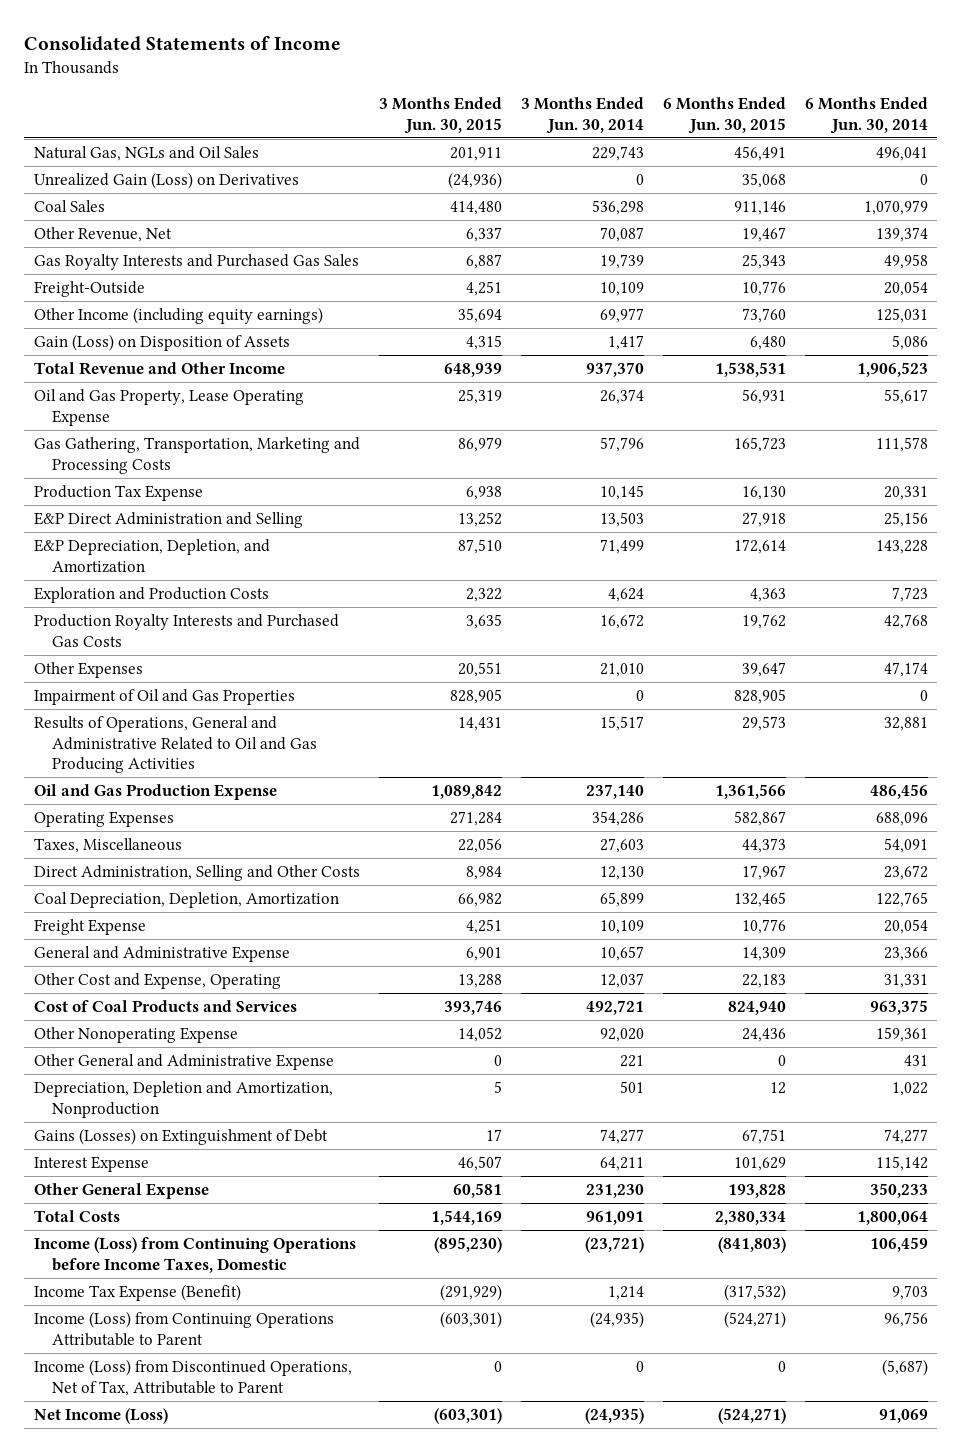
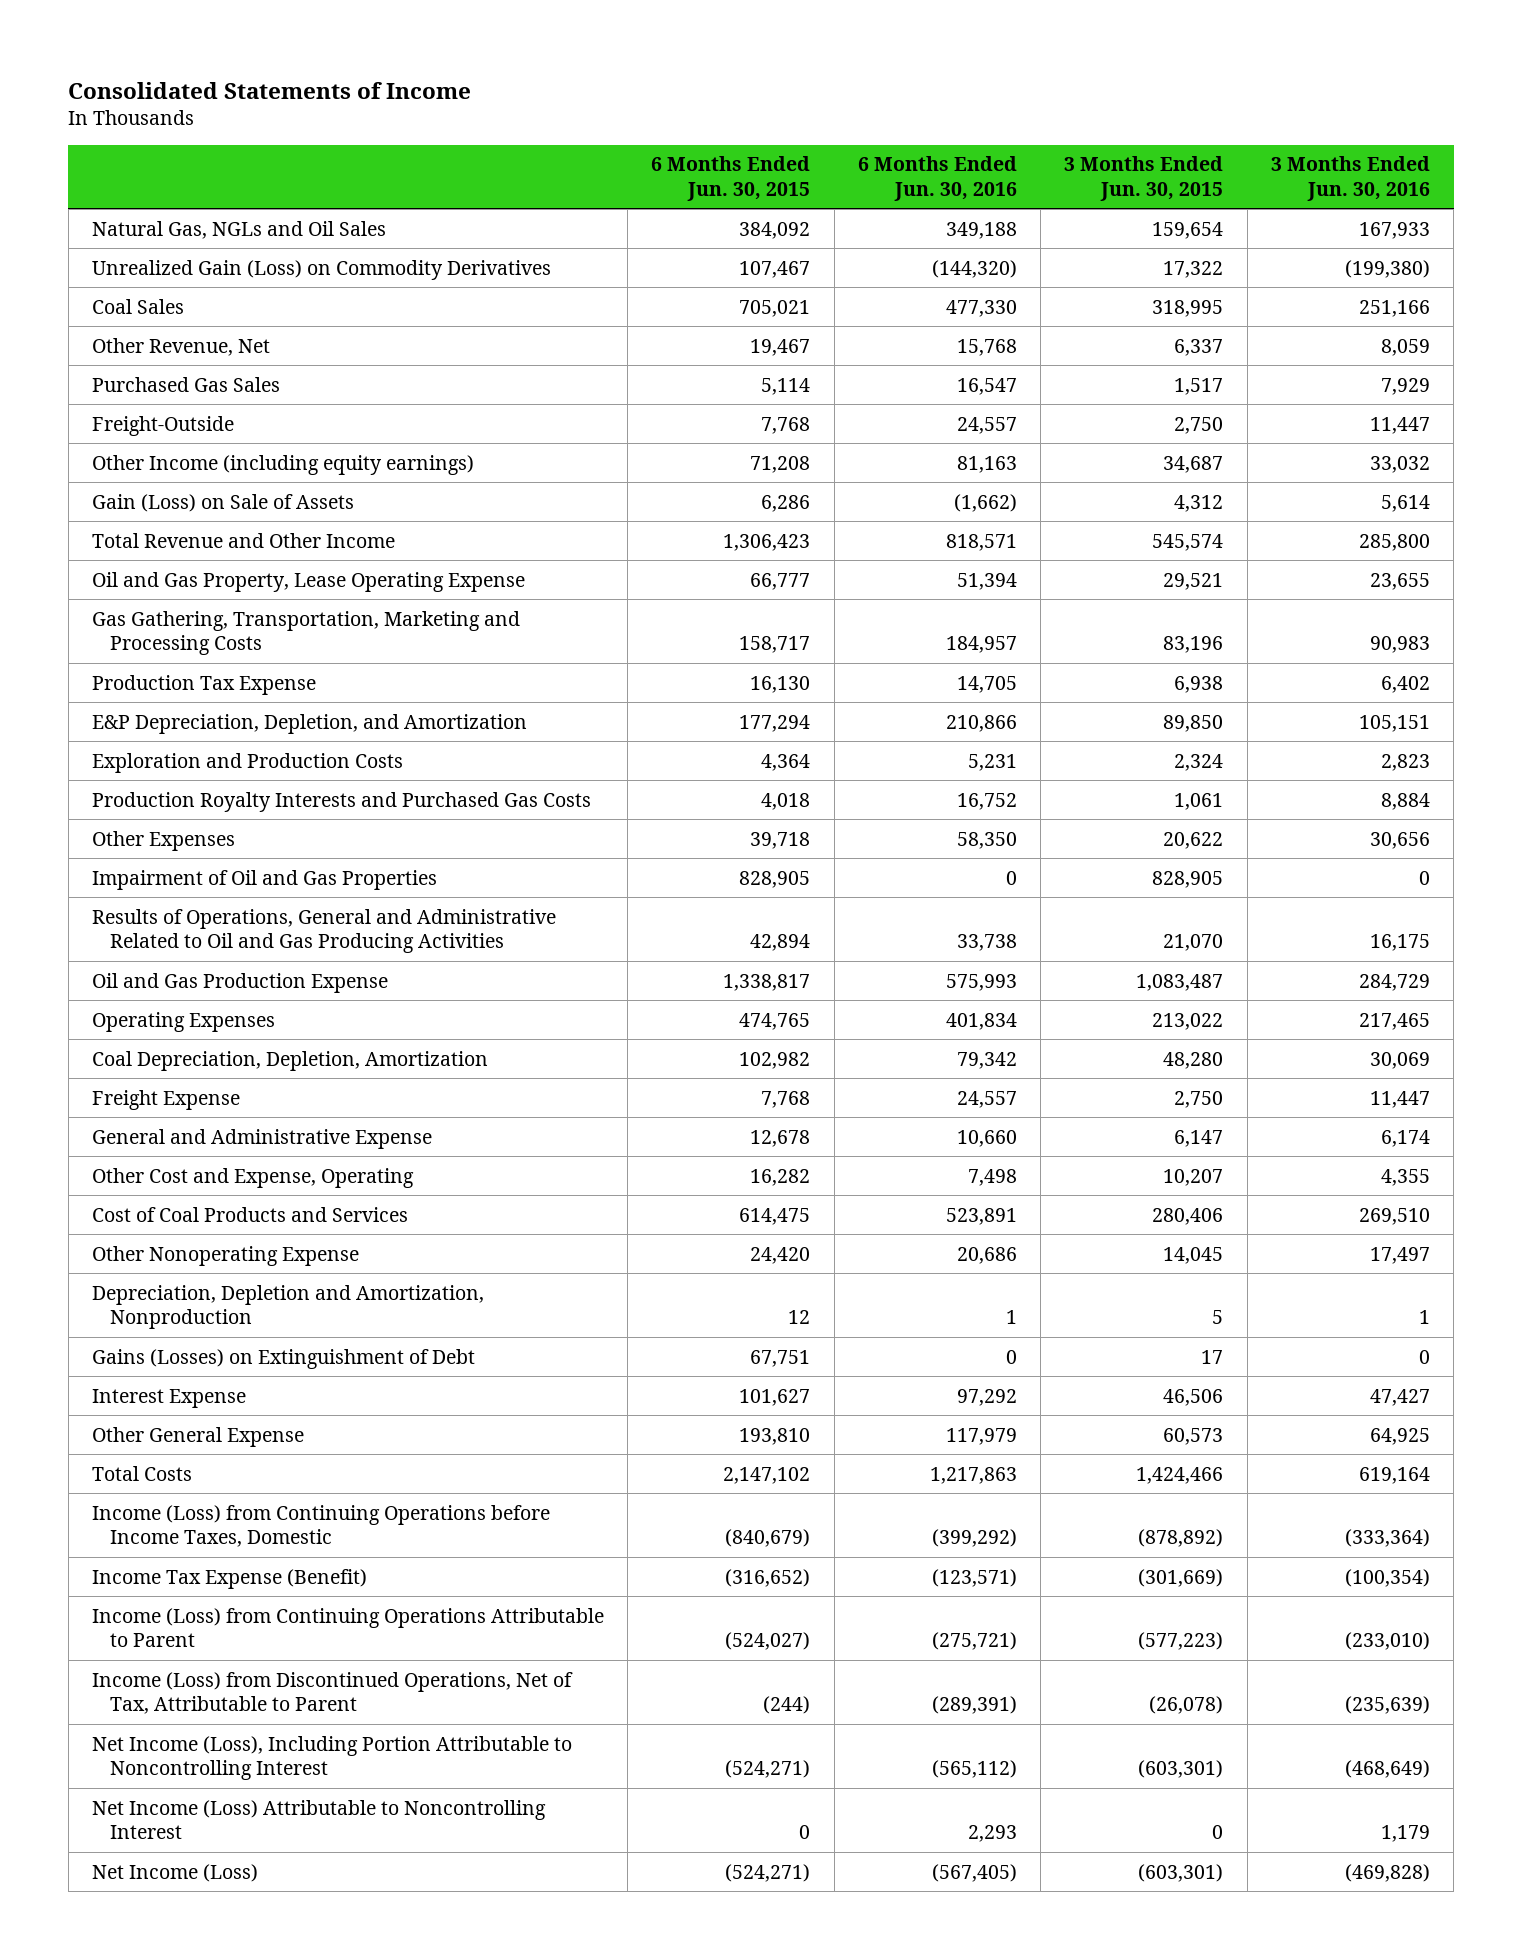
[520,97,644,134] 3 Months Ended Jun. 30, 2014 -> none
[804,97,928,134] 6 Months Ended Jun. 30, 2014 -> none
none -> [857,156,1017,201] 6 Months Ended Jun. 30, 2016
none -> [1270,156,1430,201] 3 Months Ended Jun. 30, 2016
[449,147,502,162] 201,911 -> [1152,221,1224,239] 159,654
[733,146,786,162] 456,491 -> [739,221,811,239] 384,092
[33,172,299,190] Unrealized Gain (Loss) on Derivatives -> [91,259,551,280] Unrealized Gain (Loss) on Commodity Derivatives
[447,172,502,190] (24,936) -> [1163,260,1224,278] 17,322
[741,173,786,189] 35,068 -> [739,260,811,278] 107,467
[449,201,502,216] 414,480 -> [1152,299,1224,317] 318,995
[733,201,786,216] 911,146 -> [739,299,811,317] 705,021
[33,254,359,271] Gas Royalty Interests and Purchased Gas Sales -> [91,376,280,392] Purchased Gas Sales
[465,254,502,270] 6,887 -> [1174,377,1224,395] 1,517
[741,254,786,270] 25,343 -> [761,377,811,395] 5,114
[465,281,502,297] 4,251 -> [1174,416,1224,434] 2,750
[741,281,786,297] 10,776 -> [761,416,811,434] 7,768
[457,308,502,324] 35,694 -> [1163,455,1224,473] 34,687
[741,308,786,324] 73,760 -> [750,455,811,473] 71,208
[33,334,290,352] Gain (Loss) on Disposition of Assets -> [91,493,354,512] Gain (Loss) on Sale of Assets
[465,335,502,351] 4,315 -> [1174,494,1224,512] 4,312
[749,336,786,351] 6,480 -> [761,494,811,512] 6,286
[443,363,502,378] 648,939 -> [1152,533,1224,551] 545,574
[714,362,786,378] 1,538,531 -> [723,533,811,551] 1,306,423
[457,389,502,405] 25,319 -> [1163,572,1224,590] 29,521
[741,389,786,405] 56,931 -> [750,572,811,590] 66,777
[457,437,502,453] 86,979 -> [1163,636,1224,654] 83,196
[733,437,786,453] 165,723 -> [739,636,811,654] 158,717
[33,512,303,529] E&P Direct Administration and Selling -> none
[457,539,502,555] 87,510 -> [1163,714,1224,732] 89,850
[733,539,786,555] 172,614 -> [739,714,811,732] 177,294
[465,588,502,603] 2,322 -> [1174,753,1224,771] 2,324
[749,588,786,603] 4,363 -> [761,753,811,771] 4,364
[465,614,502,630] 3,635 -> [1174,792,1224,810] 1,061
[741,614,786,630] 19,762 -> [761,792,811,810] 4,018
[457,662,502,678] 20,551 -> [1163,831,1224,849] 20,622
[741,662,786,678] 39,647 -> [750,831,811,849] 39,718
[33,838,182,854] Taxes, Miscellaneous -> none
[33,865,360,882] Direct Administration, Selling and Other Costs -> none
[33,1054,334,1071] Other General and Administrative Expense -> none
[457,717,502,732] 14,431 -> [1163,934,1224,952] 21,070
[741,716,786,732] 29,573 -> [750,934,811,952] 42,894
[430,785,502,800] 1,089,842 -> [1136,973,1224,991] 1,083,487
[714,784,786,800] 1,361,566 -> [723,973,811,991] 1,338,817
[449,811,502,827] 271,284 -> [1152,1012,1224,1030] 213,022
[733,811,786,827] 582,867 -> [739,1012,811,1030] 474,765
[457,893,502,908] 66,982 -> [1163,1051,1224,1069] 48,280
[733,892,786,908] 132,465 -> [739,1051,811,1069] 102,982
[465,919,502,935] 4,251 -> [1174,1090,1224,1108] 2,750
[741,919,786,935] 10,776 -> [761,1090,811,1108] 7,768
[465,947,502,962] 6,901 -> [1174,1129,1224,1147] 6,147
[741,947,786,962] 14,309 -> [750,1129,811,1147] 12,678
[457,974,502,989] 13,288 -> [1163,1168,1224,1186] 10,207
[741,974,786,989] 22,183 -> [750,1168,811,1186] 16,282
[443,1000,502,1016] 393,746 -> [1152,1207,1224,1225] 280,406
[727,1001,786,1016] 824,940 -> [739,1207,811,1225] 614,475
[457,1027,502,1043] 14,052 -> [1163,1246,1224,1264] 14,045
[741,1028,786,1043] 24,436 -> [750,1246,811,1264] 24,420
[457,1156,502,1172] 46,507 -> [1163,1388,1224,1406] 46,506
[733,1157,786,1172] 101,629 -> [739,1388,811,1406] 101,627
[452,1183,502,1199] 60,581 -> [1163,1427,1224,1445] 60,573
[727,1184,786,1199] 193,828 -> [739,1427,811,1445] 193,810
[430,1210,502,1226] 1,544,169 -> [1136,1466,1224,1484] 1,424,466
[714,1211,786,1226] 2,380,334 -> [723,1466,811,1484] 2,147,102
[433,1237,502,1254] (895,230) -> [1138,1529,1224,1548] (878,892)
[717,1237,786,1254] (841,803) -> [725,1529,811,1548] (840,679)
[439,1284,502,1302] (291,929) -> [1138,1568,1224,1587] (301,669)
[723,1284,786,1302] (317,532) -> [725,1568,811,1587] (316,652)
[439,1311,502,1329] (603,301) -> [1138,1632,1224,1651] (577,223)
[723,1311,786,1329] (524,271) -> [725,1632,811,1651] (524,027)
[493,1361,502,1373] 0 -> [1149,1696,1224,1715] (26,078)
[777,1361,786,1373] 0 -> [763,1696,811,1715] (244)
none -> [91,1735,572,1781] Net Income (Loss), Including Portion Attributable to Noncontrolling Interest
none -> [91,1799,546,1840] Net Income (Loss) Attributable to Noncontrolling Interest

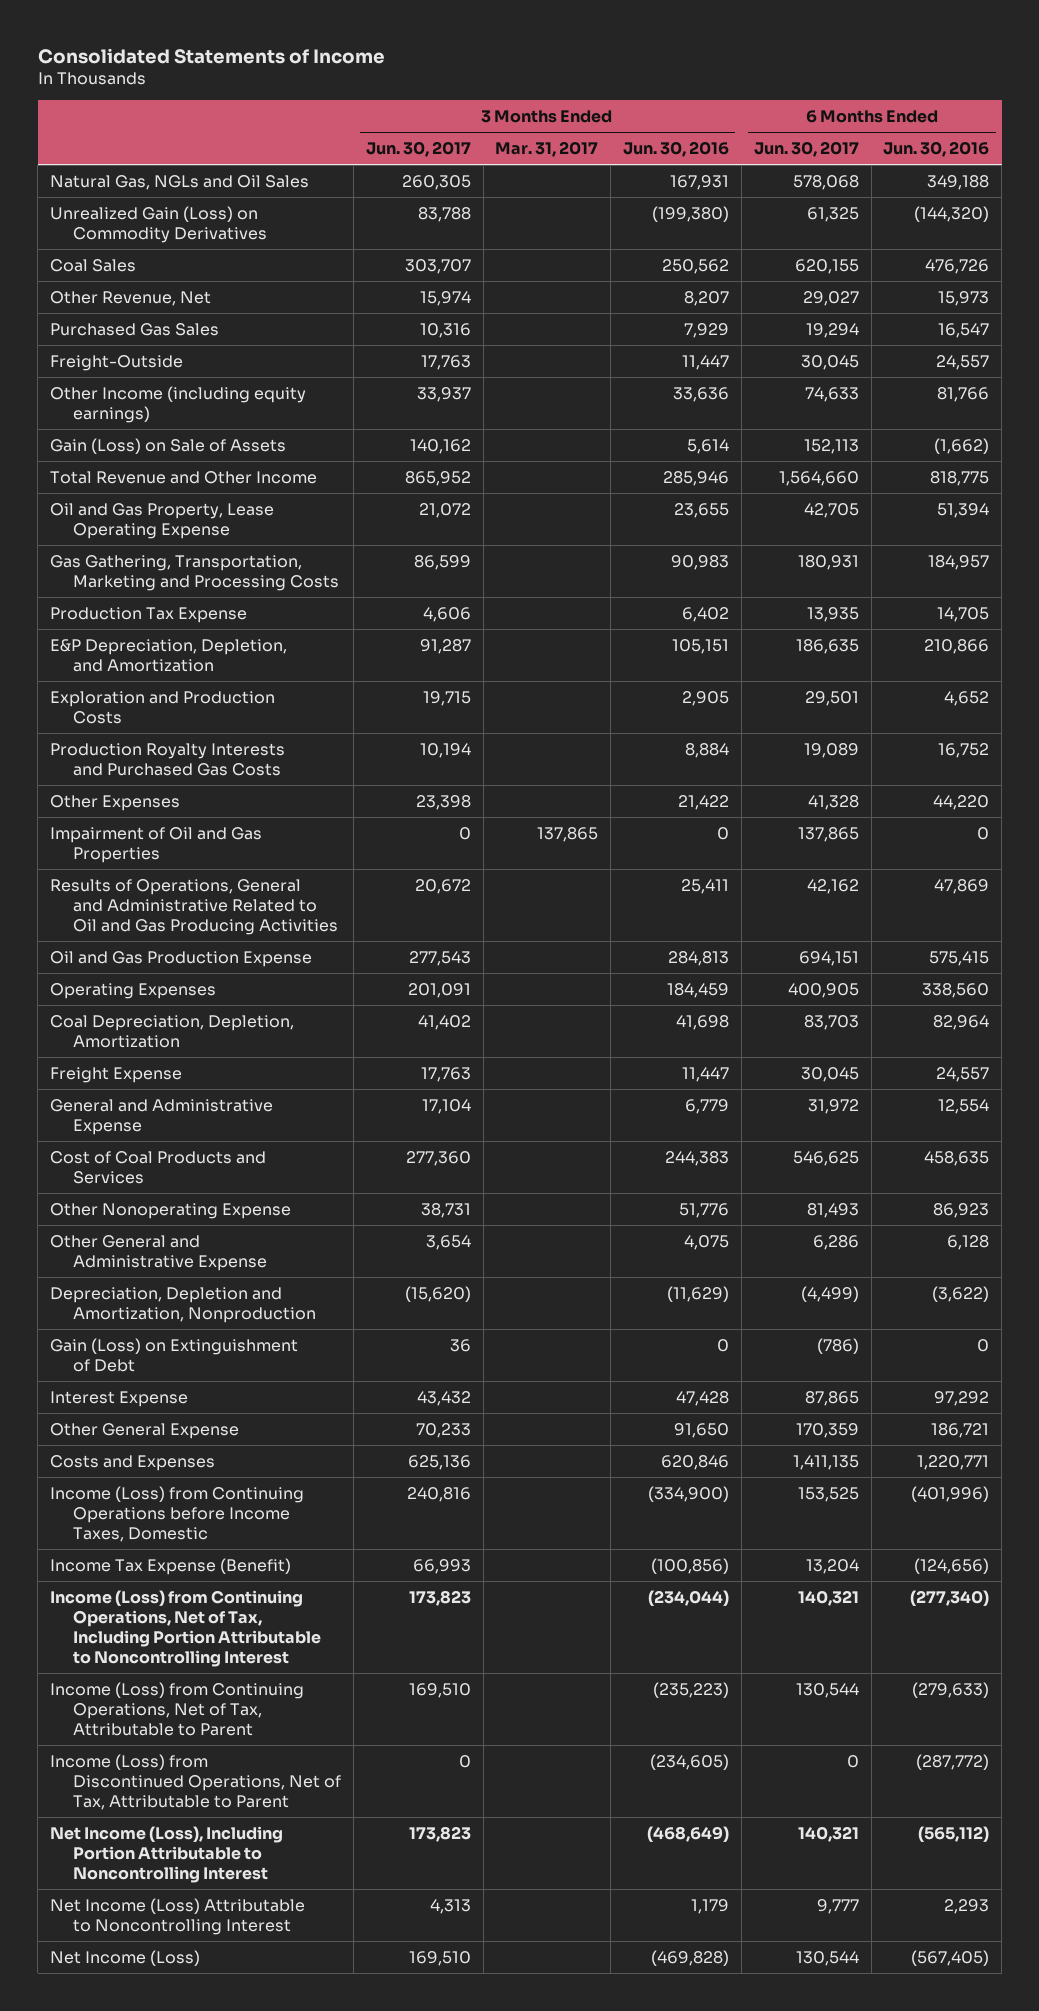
[651,156,811,201] 6 Months Ended Jun. 30, 2015 -> none
[1064,156,1224,201] 3 Months Ended Jun. 30, 2015 -> none
none -> [365,141,471,158] Jun. 30, 2017
none -> [495,141,599,158] Mar. 31, 2017
none -> [753,141,859,158] Jun. 30, 2017
[1358,221,1430,239] 167,933 -> [670,174,730,190] 167,931
[945,299,1017,317] 477,330 -> [925,258,990,274] 476,726
[1358,299,1430,317] 251,166 -> [662,258,730,274] 250,562
[956,338,1017,356] 15,768 -> [938,290,990,306] 15,973
[1380,338,1430,356] 8,059 -> [684,290,730,306] 8,207
[956,455,1017,473] 81,163 -> [937,386,990,402] 81,766
[1369,455,1430,473] 33,032 -> [673,386,730,402] 33,636
[945,533,1017,551] 818,571 -> [930,470,990,486] 818,775
[1358,533,1430,551] 285,800 -> [663,470,730,486] 285,946
[967,753,1017,771] 5,231 -> [944,690,990,706] 4,652
[1380,753,1430,771] 2,823 -> [682,690,730,706] 2,905
[956,831,1017,849] 58,350 -> [933,794,990,810] 44,220
[1369,831,1430,849] 30,656 -> [678,794,730,810] 21,422
[956,934,1017,952] 33,738 -> [934,878,990,894] 47,869
[1369,934,1430,952] 16,175 -> [681,878,730,894] 25,411
[945,973,1017,991] 575,993 -> [929,950,990,966] 575,415
[1358,973,1430,991] 284,729 -> [668,950,730,966] 284,813
[945,1012,1017,1030] 401,834 -> [922,982,990,998] 338,560
[1358,1012,1430,1030] 217,465 -> [667,982,730,998] 184,459
[956,1051,1017,1069] 79,342 -> [933,1014,990,1030] 82,964
[1369,1051,1430,1069] 30,069 -> [676,1014,730,1030] 41,698
[91,1167,414,1188] Other Cost and Expense, Operating -> none
[956,1129,1017,1147] 10,660 -> [938,1098,990,1114] 12,554
[1380,1129,1430,1147] 6,174 -> [685,1098,730,1114] 6,779
[945,1207,1017,1225] 523,891 -> [924,1150,990,1166] 458,635
[1358,1207,1430,1225] 269,510 -> [665,1150,730,1166] 244,383
[956,1246,1017,1264] 20,686 -> [933,1202,990,1218] 86,923
[1369,1246,1430,1264] 17,497 -> [679,1202,730,1218] 51,776
none -> [50,1234,268,1271] Other General and Administrative Expense
[1005,1310,1017,1325] 1 -> [932,1285,990,1302] (3,622)
[1418,1310,1430,1325] 1 -> [667,1285,730,1302] (11,629)
[91,1348,475,1369] Gains (Losses) on Extinguishment of Debt -> [50,1337,299,1372] Gain (Loss) on Extinguishment of Debt
[1369,1388,1430,1406] 47,427 -> [676,1390,730,1406] 47,428
[945,1427,1017,1445] 117,979 -> [931,1422,990,1438] 186,721
[1369,1427,1430,1445] 64,925 -> [674,1422,730,1438] 91,650
[91,1465,192,1481] Total Costs -> [50,1454,216,1471] Costs and Expenses
[929,1466,1017,1484] 1,217,863 -> [917,1454,990,1470] 1,220,771
[1358,1466,1430,1484] 619,164 -> [661,1454,730,1470] 620,846
[931,1529,1017,1548] (399,292) -> [911,1485,990,1502] (401,996)
[1344,1529,1430,1548] (333,364) -> [648,1485,730,1502] (334,900)
[931,1568,1017,1587] (123,571) -> [914,1557,990,1574] (124,656)
[1344,1568,1430,1587] (100,354) -> [651,1557,730,1574] (100,856)
none -> [50,1589,322,1667] Income (Loss) from Continuing Operations, Net of Tax, Including Portion Attributable to Noncontrolling Interest
[91,1607,604,1648] Income (Loss) from Continuing Operations Attributable to Parent -> [50,1681,305,1736] Income (Loss) from Continuing Operations, Net of Tax, Attributable to Parent
[931,1632,1017,1651] (275,721) -> [912,1681,990,1698] (279,633)
[1344,1632,1430,1651] (233,010) -> [653,1681,730,1698] (235,223)
[931,1696,1017,1715] (289,391) -> [916,1753,990,1770] (287,772)
[1344,1696,1430,1715] (235,639) -> [650,1753,730,1770] (234,605)

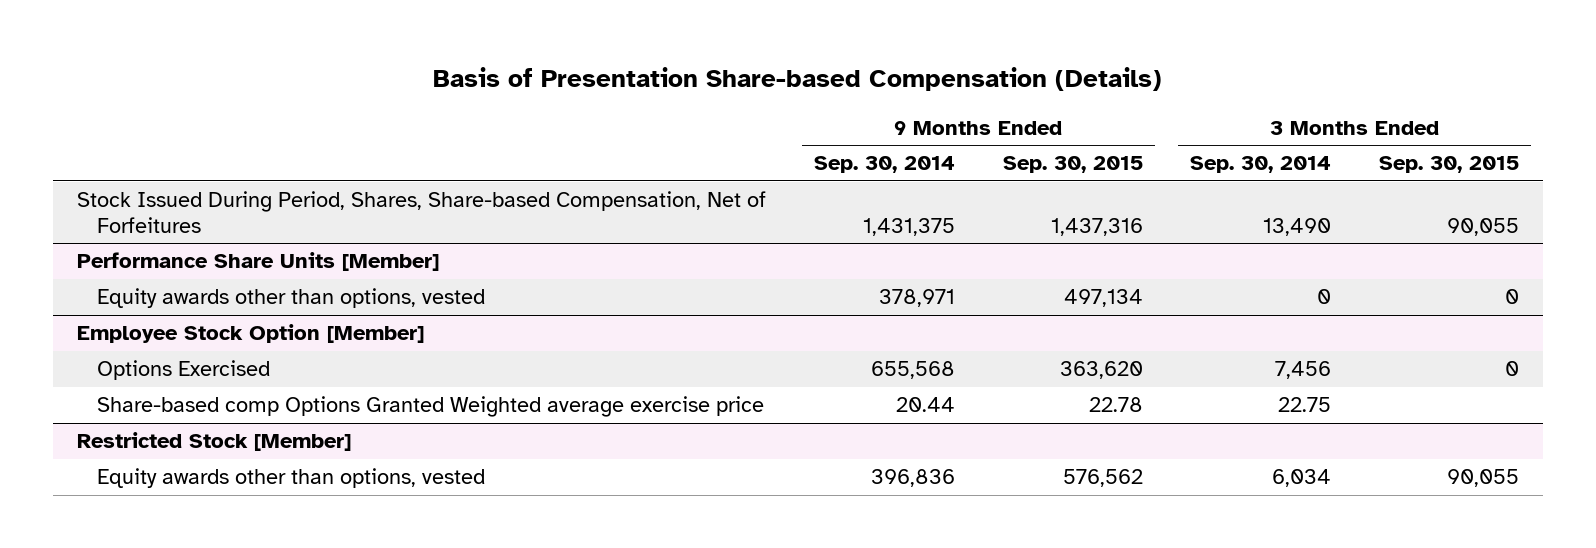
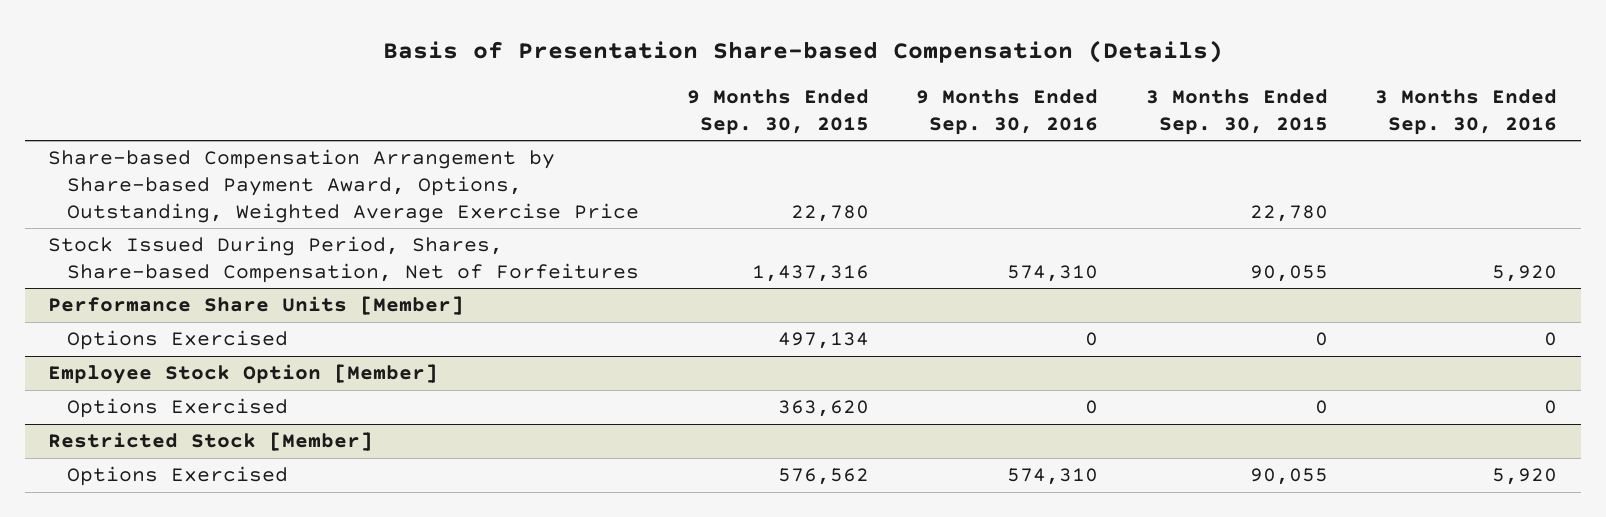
[813,156,955,174] Sep. 30, 2014 -> none
[1190,156,1332,174] Sep. 30, 2014 -> none
none -> [916,89,1099,135] 9 Months Ended Sep. 30, 2016
none -> [1375,89,1558,135] 3 Months Ended Sep. 30, 2016
none -> [48,149,639,223] Share-based Compensation Arrangement by Share-based Payment Award, Options, Outstanding, Weighted Average Exercise Price
[97,288,486,309] Equity awards other than options, vested -> [66,330,288,351] Options Exercised
[97,396,765,418] Share-based comp Options Granted Weighted average exercise price -> none
[97,468,486,489] Equity awards other than options, vested -> [66,466,288,487] Options Exercised

